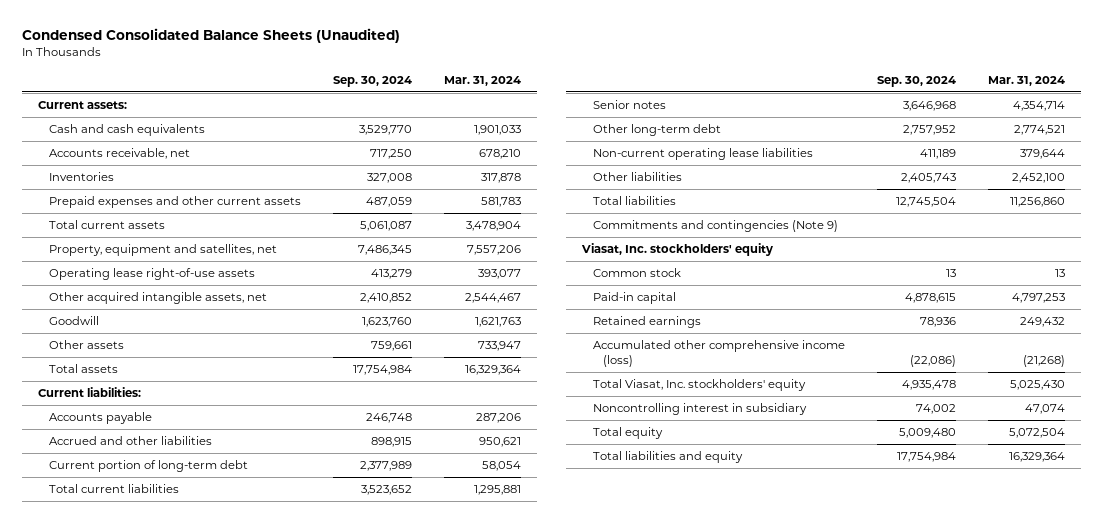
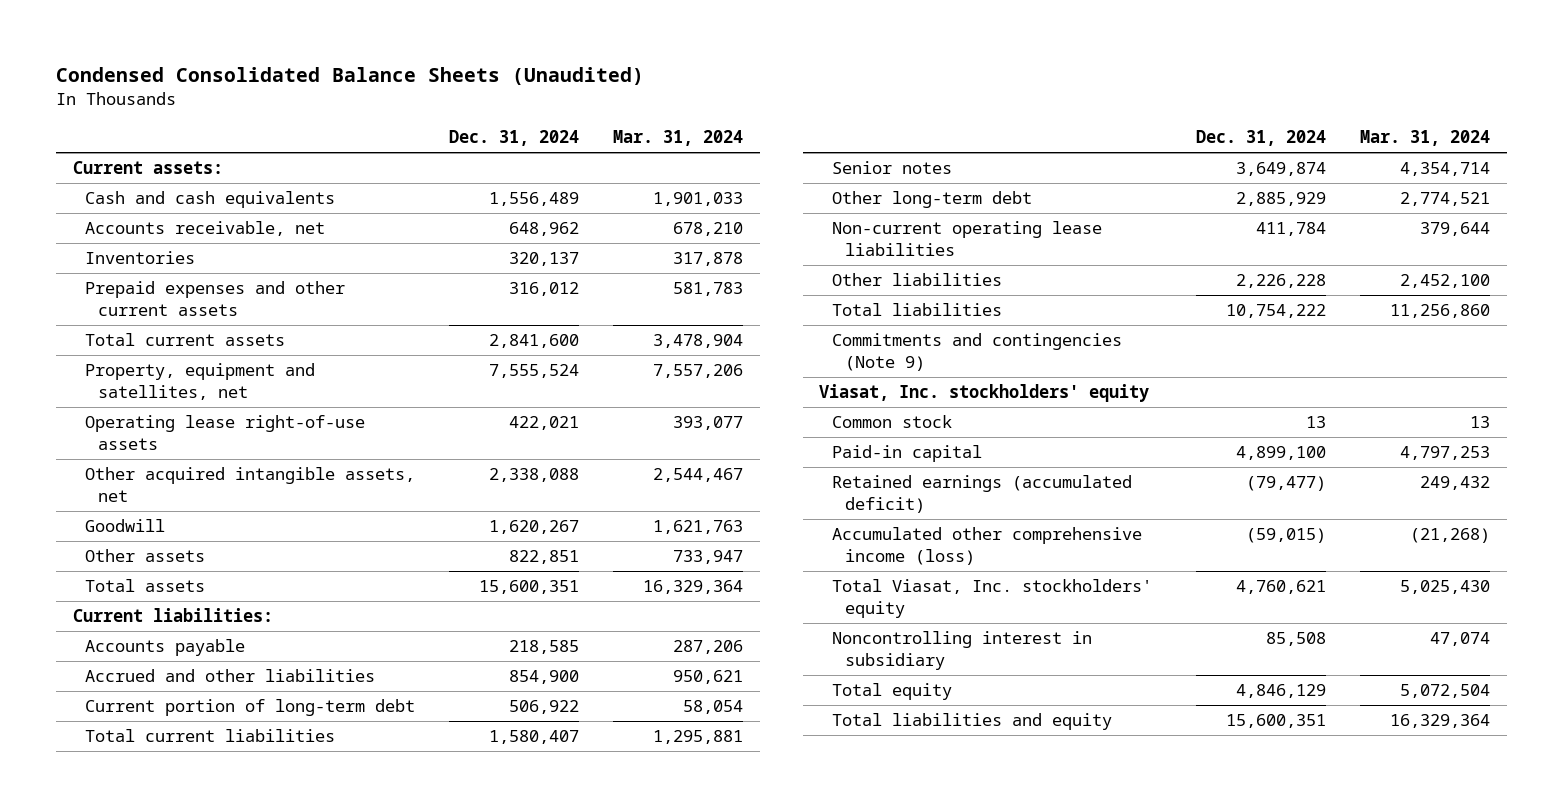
[332,75,412,87] Sep. 30, 2024 -> none
none -> [449,130,580,147] Dec. 31, 2024
[592,315,701,328] Retained earnings -> [832,475,1133,513] Retained earnings (accumulated deficit)

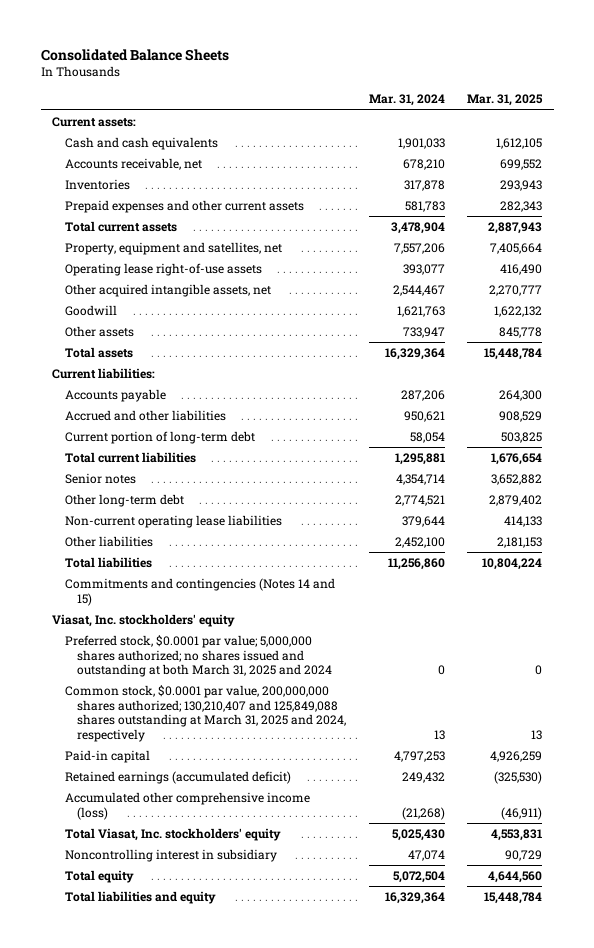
[55,67,644,86] Condensed Consolidated Balance Sheets (Unaudited) -> [40,48,229,61] Consolidated Balance Sheets
[449,130,580,147] Dec. 31, 2024 -> none
none -> [467,94,544,107] Mar. 31, 2025
[832,333,1123,371] Commitments and contingencies (Note 9) -> [64,578,335,606] Commitments and contingencies (Notes 14 and 15)
none -> [64,635,333,678] Preferred stock, $0.0001 par value; 5,000,000 shares authorized; no shares issued and outstanding at both March 31, 2025 and 2024
[832,415,953,429] Common stock -> [64,685,347,742] Common stock, $0.0001 par value, 200,000,000 shares authorized; 130,210,407 and 125,849,088 shares outstanding at March 31, 2025 and 2024, respectively

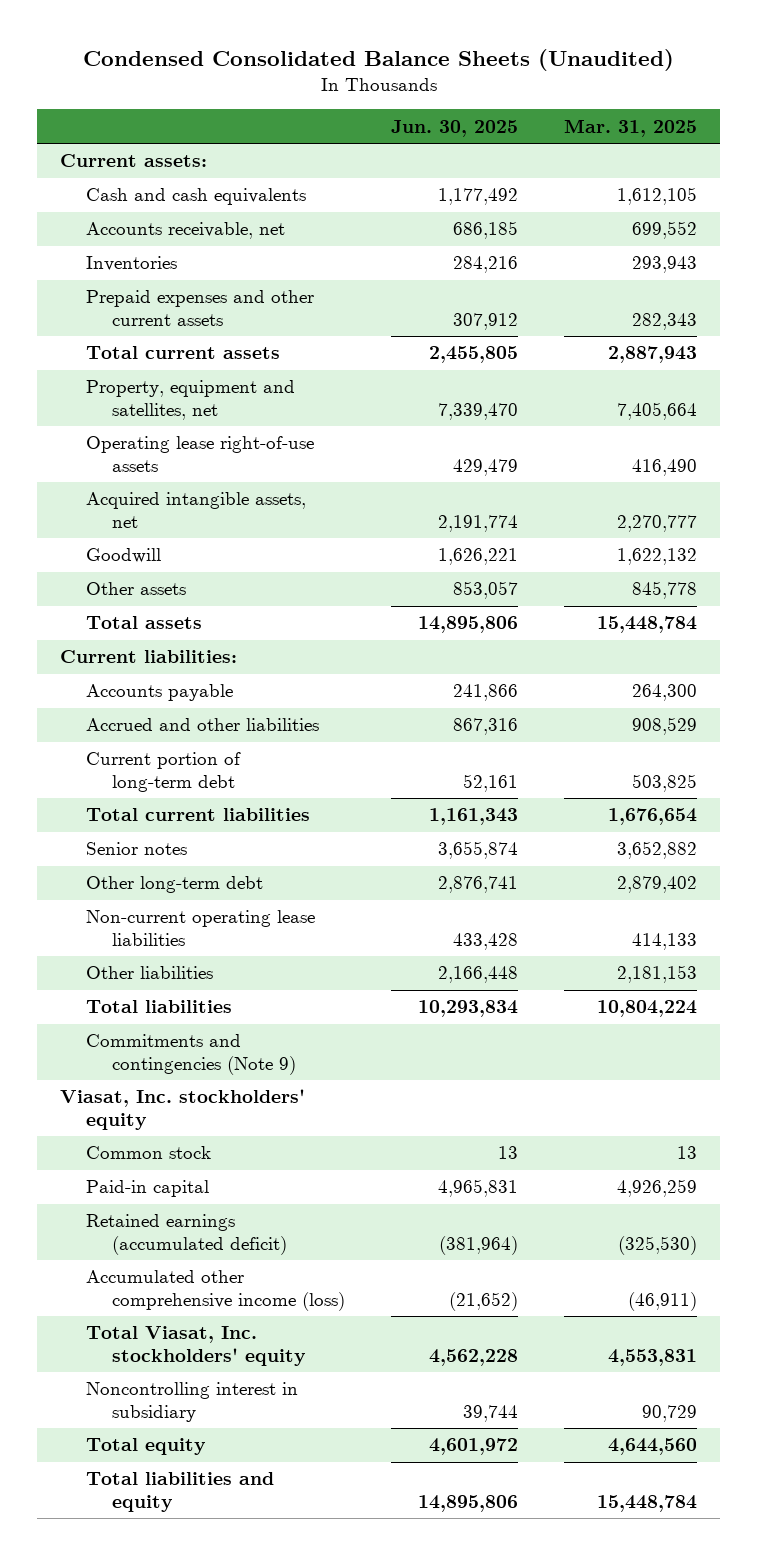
[40,48,229,61] Consolidated Balance Sheets -> [82,48,674,71] Condensed Consolidated Balance Sheets (Unaudited)
[368,94,445,107] Mar. 31, 2024 -> none
none -> [391,119,519,137] Jun. 30, 2025
[64,284,271,298] Other acquired intangible assets, net -> [86,492,307,528] Acquired intangible assets, net
[64,578,335,606] Commitments and contingencies (Notes 14 and 15) -> [86,1034,297,1075] Commitments and contingencies (Note 9)
[64,635,333,678] Preferred stock, $0.0001 par value; 5,000,000 shares authorized; no shares issued and outstanding at both March 31, 2025 and 2024 -> none
[64,685,347,742] Common stock, $0.0001 par value, 200,000,000 shares authorized; 130,210,407 and 125,849,088 shares outstanding at March 31, 2025 and 2024, respectively -> [86,1146,212,1160] Common stock

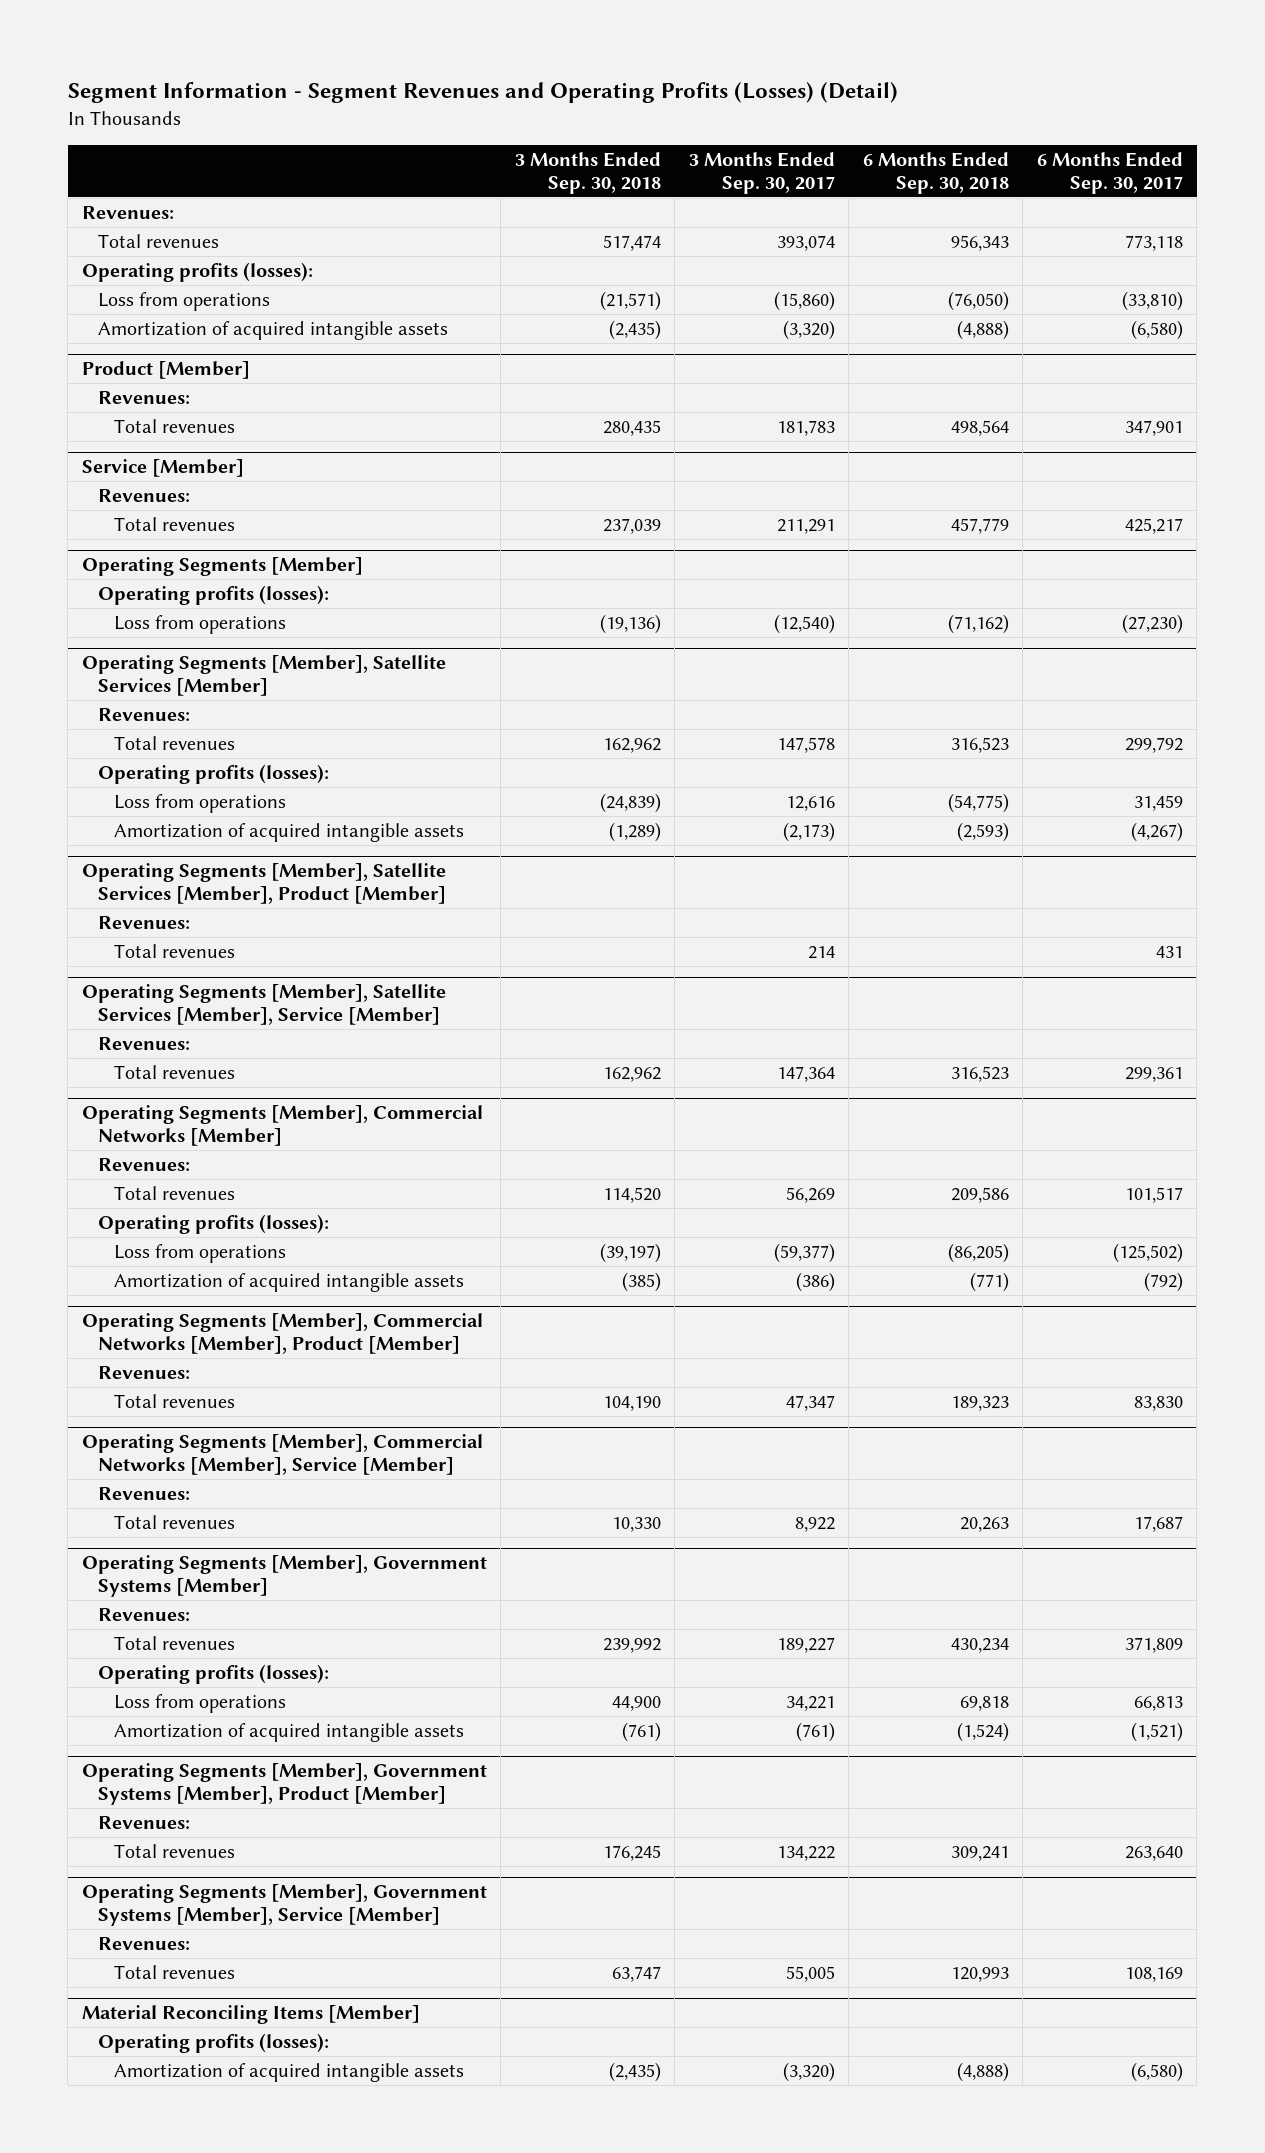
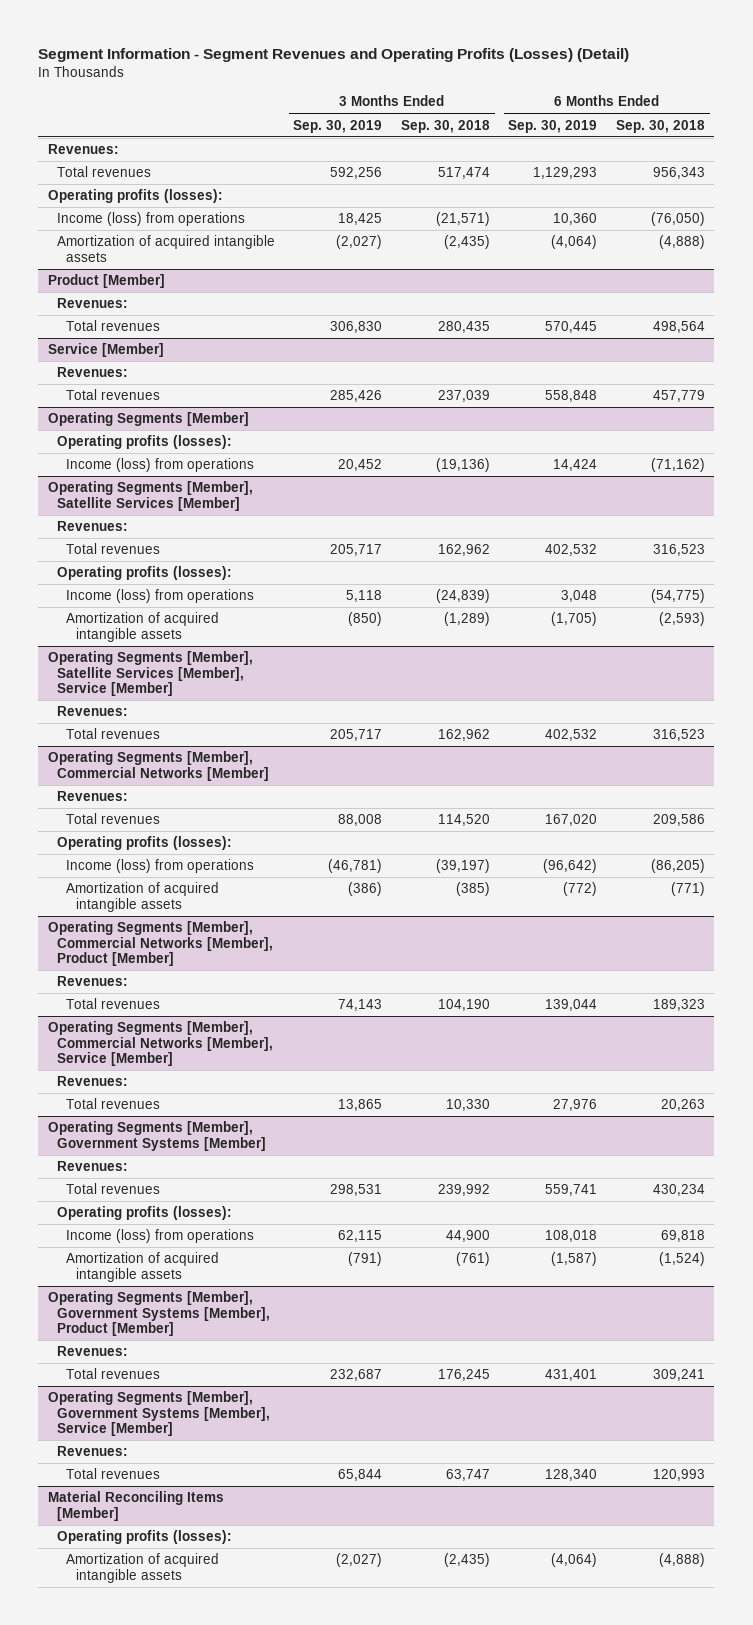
[688,151,835,194] 3 Months Ended Sep. 30, 2017 -> none
[1036,151,1183,194] 6 Months Ended Sep. 30, 2017 -> none
none -> [293,119,383,133] Sep. 30, 2019
none -> [508,119,598,133] Sep. 30, 2019
[97,291,270,311] Loss from operations -> [56,212,245,227] Income (loss) from operations
[114,614,287,634] Loss from operations -> [66,458,255,473] Income (loss) from operations
[114,793,287,813] Loss from operations -> [66,589,255,604] Income (loss) from operations
[81,863,446,905] Operating Segments [Member], Satellite Services [Member], Product [Member] -> none
[97,915,190,929] Revenues: -> none
[114,943,236,958] Total revenues -> none
[114,1243,287,1263] Loss from operations -> [66,859,255,874] Income (loss) from operations
[114,1693,287,1713] Loss from operations -> [66,1229,255,1244] Income (loss) from operations

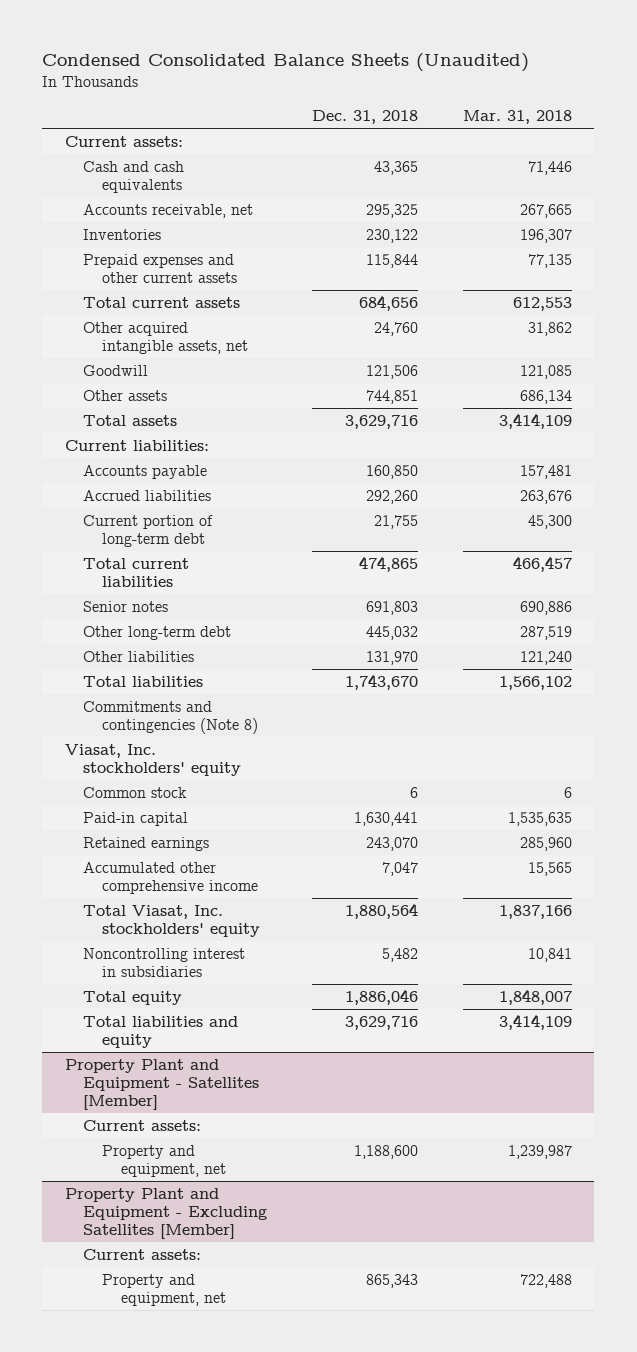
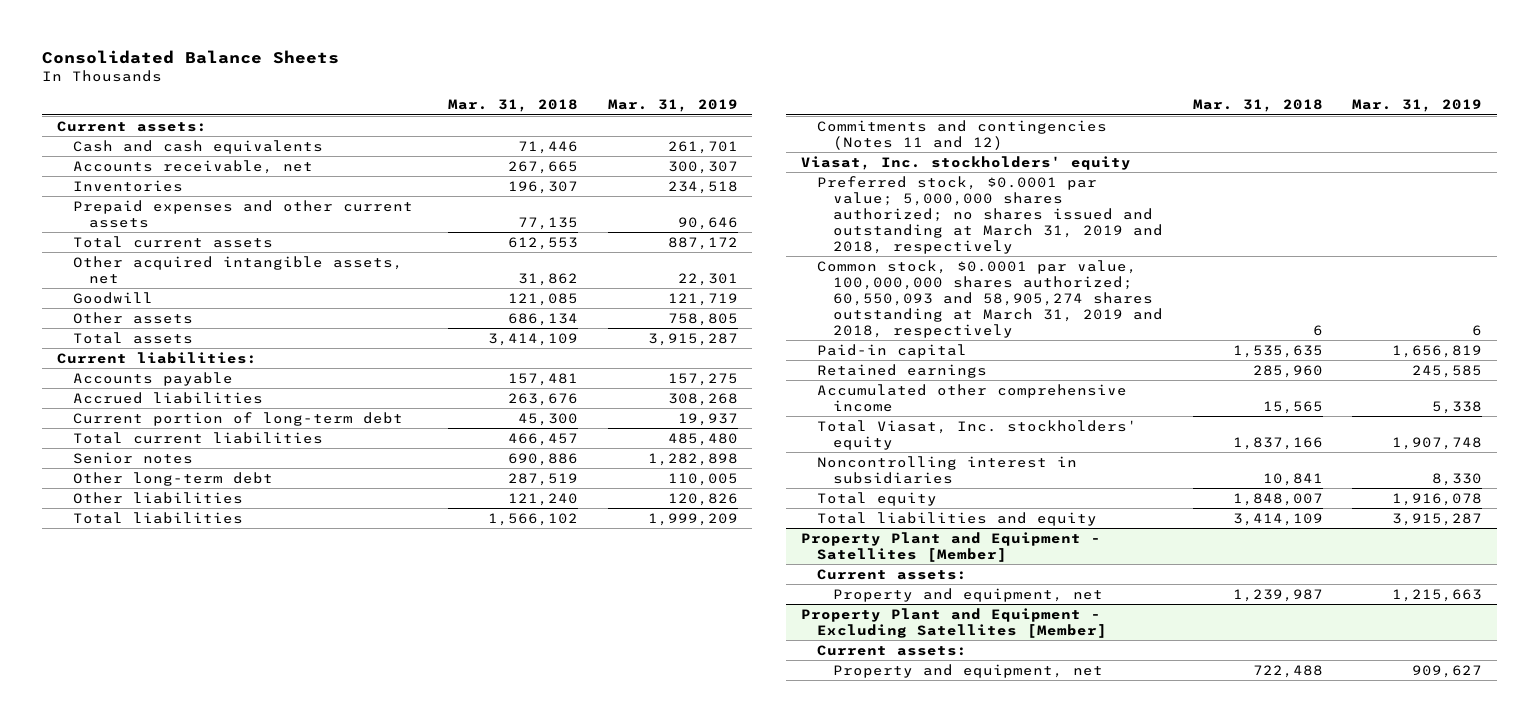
[42,53,530,73] Condensed Consolidated Balance Sheets (Unaudited) -> [41,49,339,64] Consolidated Balance Sheets
[312,109,419,124] Dec. 31, 2018 -> none
none -> [607,99,738,113] Mar. 31, 2019
[83,700,259,734] Commitments and contingencies (Note 8) -> [817,119,1108,150] Commitments and contingencies (Notes 11 and 12)
none -> [817,175,1164,254] Preferred stock, $0.0001 par value; 5,000,000 shares authorized; no shares issued and outstanding at March 31, 2019 and 2018, respectively
[83,786,188,798] Common stock -> [817,259,1164,338] Common stock, $0.0001 par value, 100,000,000 shares authorized; 60,550,093 and 58,905,274 shares outstanding at March 31, 2019 and 2018, respectively

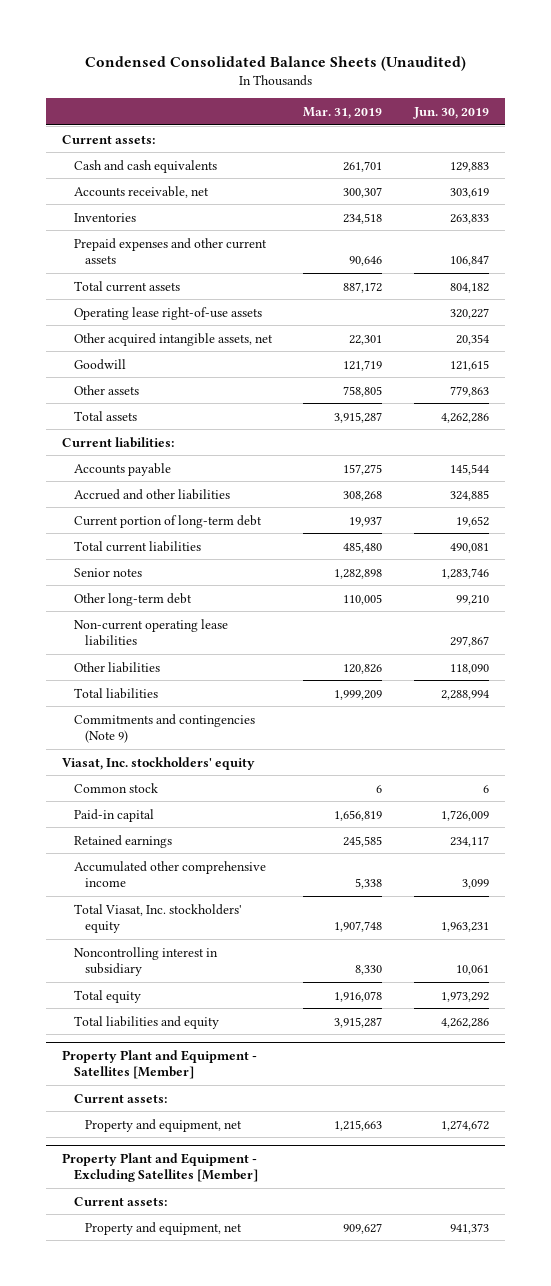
[41,49,339,64] Consolidated Balance Sheets -> [84,55,466,71] Condensed Consolidated Balance Sheets (Unaudited)
[448,99,579,113] Mar. 31, 2018 -> none
none -> [413,106,490,119] Jun. 30, 2019
none -> [73,306,262,320] Operating lease right-of-use assets
[72,391,263,404] Accrued liabilities -> [73,488,230,500] Accrued and other liabilities
none -> [73,618,228,646] Non-current operating lease liabilities
[817,119,1108,150] Commitments and contingencies (Notes 11 and 12) -> [73,713,255,743] Commitments and contingencies (Note 9)
[817,175,1164,254] Preferred stock, $0.0001 par value; 5,000,000 shares authorized; no shares issued and outstanding at March 31, 2019 and 2018, respectively -> none
[817,259,1164,338] Common stock, $0.0001 par value, 100,000,000 shares authorized; 60,550,093 and 58,905,274 shares outstanding at March 31, 2019 and 2018, respectively -> [73,782,158,793] Common stock
[817,455,1078,484] Noncontrolling interest in subsidiaries -> [73,946,218,976] Noncontrolling interest in subsidiary

